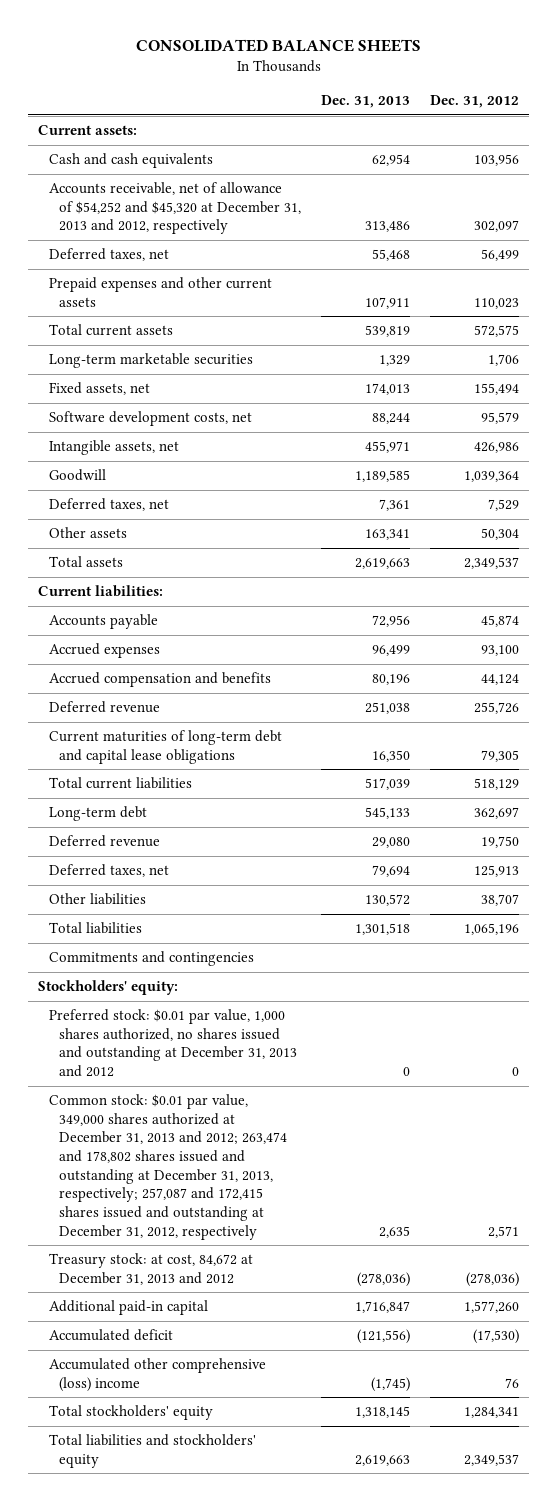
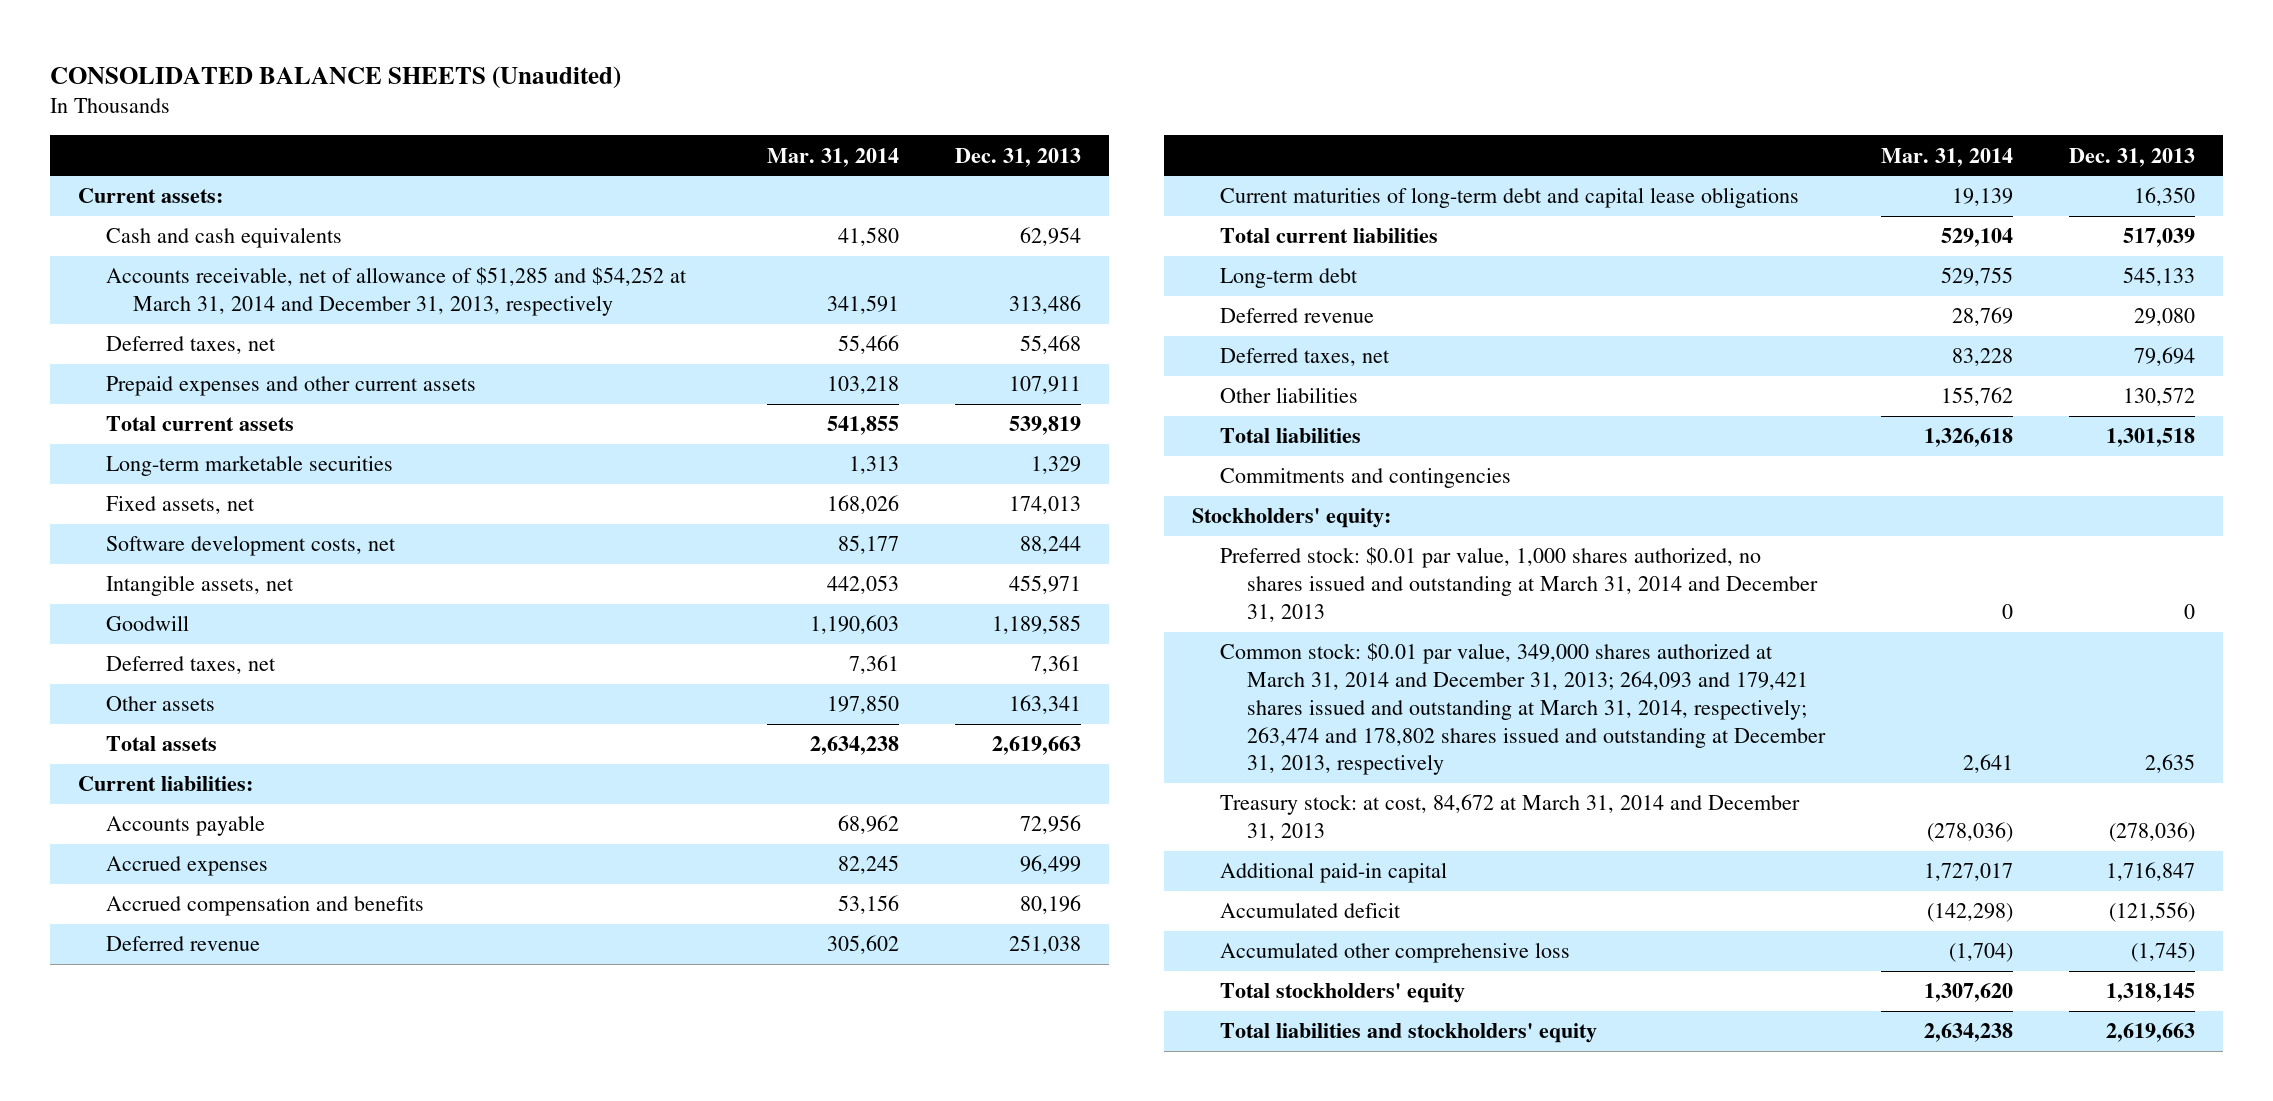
[135,38,421,52] CONSOLIDATED BALANCE SHEETS -> [49,65,621,89] CONSOLIDATED BALANCE SHEETS (Unaudited)
[430,95,520,109] Dec. 31, 2012 -> none
none -> [767,147,900,167] Mar. 31, 2014
[48,182,302,235] Accounts receivable, net of allowance of $54,252 and $45,320 at December 31, 2013 and 2012, respectively -> [105,267,687,317] Accounts receivable, net of allowance of $51,285 and $54,252 at March 31, 2014 and December 31, 2013, respectively
[48,1009,298,1078] Preferred stock: $0.01 par value, 1,000 shares authorized, no shares issued and outstanding at December 31, 2013 and 2012 -> [1219,547,1819,622] Preferred stock: $0.01 par value, 1,000 shares authorized, no shares issued and outstanding at March 31, 2014 and December 31, 2013
[48,1094,288,1240] Common stock: $0.01 par value, 349,000 shares authorized at December 31, 2013 and 2012; 263,474 and 178,802 shares issued and outstanding at December 31, 2013, respectively; 257,087 and 172,415 shares issued and outstanding at December 31, 2012, respectively -> [1219,643,1827,776] Common stock: $0.01 par value, 349,000 shares authorized at March 31, 2014 and December 31, 2013; 264,093 and 179,421 shares issued and outstanding at March 31, 2014, respectively; 263,474 and 178,802 shares issued and outstanding at December 31, 2013, respectively
[48,1253,253,1285] Treasury stock: at cost, 84,672 at December 31, 2013 and 2012 -> [1219,794,1800,842] Treasury stock: at cost, 84,672 at March 31, 2014 and December 31, 2013
[48,1358,266,1392] Accumulated other comprehensive (loss) income -> [1219,942,1570,964] Accumulated other comprehensive loss

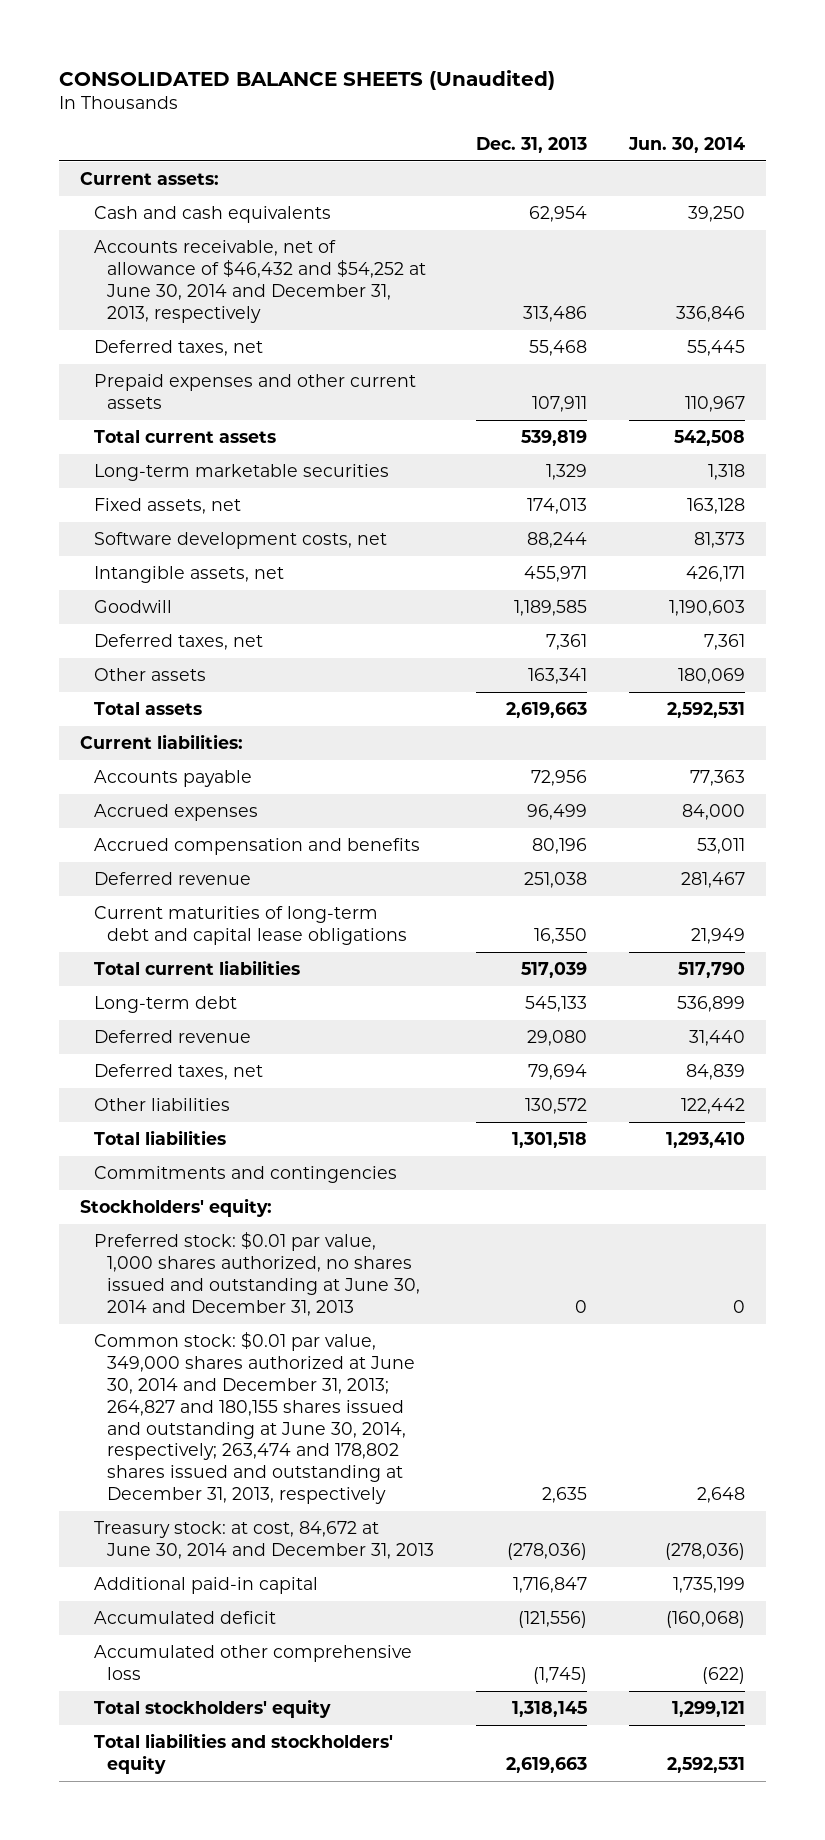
[767,147,900,167] Mar. 31, 2014 -> none
none -> [627,136,745,153] Jun. 30, 2014
[105,267,687,317] Accounts receivable, net of allowance of $51,285 and $54,252 at March 31, 2014 and December 31, 2013, respectively -> [93,240,427,323] Accounts receivable, net of allowance of $46,432 and $54,252 at June 30, 2014 and December 31, 2013, respectively
[1219,547,1819,622] Preferred stock: $0.01 par value, 1,000 shares authorized, no shares issued and outstanding at March 31, 2014 and December 31, 2013 -> [93,1232,421,1316] Preferred stock: $0.01 par value, 1,000 shares authorized, no shares issued and outstanding at June 30, 2014 and December 31, 2013
[1219,643,1827,776] Common stock: $0.01 par value, 349,000 shares authorized at March 31, 2014 and December 31, 2013; 264,093 and 179,421 shares issued and outstanding at March 31, 2014, respectively; 263,474 and 178,802 shares issued and outstanding at December 31, 2013, respectively -> [93,1332,416,1505] Common stock: $0.01 par value, 349,000 shares authorized at June 30, 2014 and December 31, 2013; 264,827 and 180,155 shares issued and outstanding at June 30, 2014, respectively; 263,474 and 178,802 shares issued and outstanding at December 31, 2013, respectively
[1219,794,1800,842] Treasury stock: at cost, 84,672 at March 31, 2014 and December 31, 2013 -> [93,1521,435,1560] Treasury stock: at cost, 84,672 at June 30, 2014 and December 31, 2013

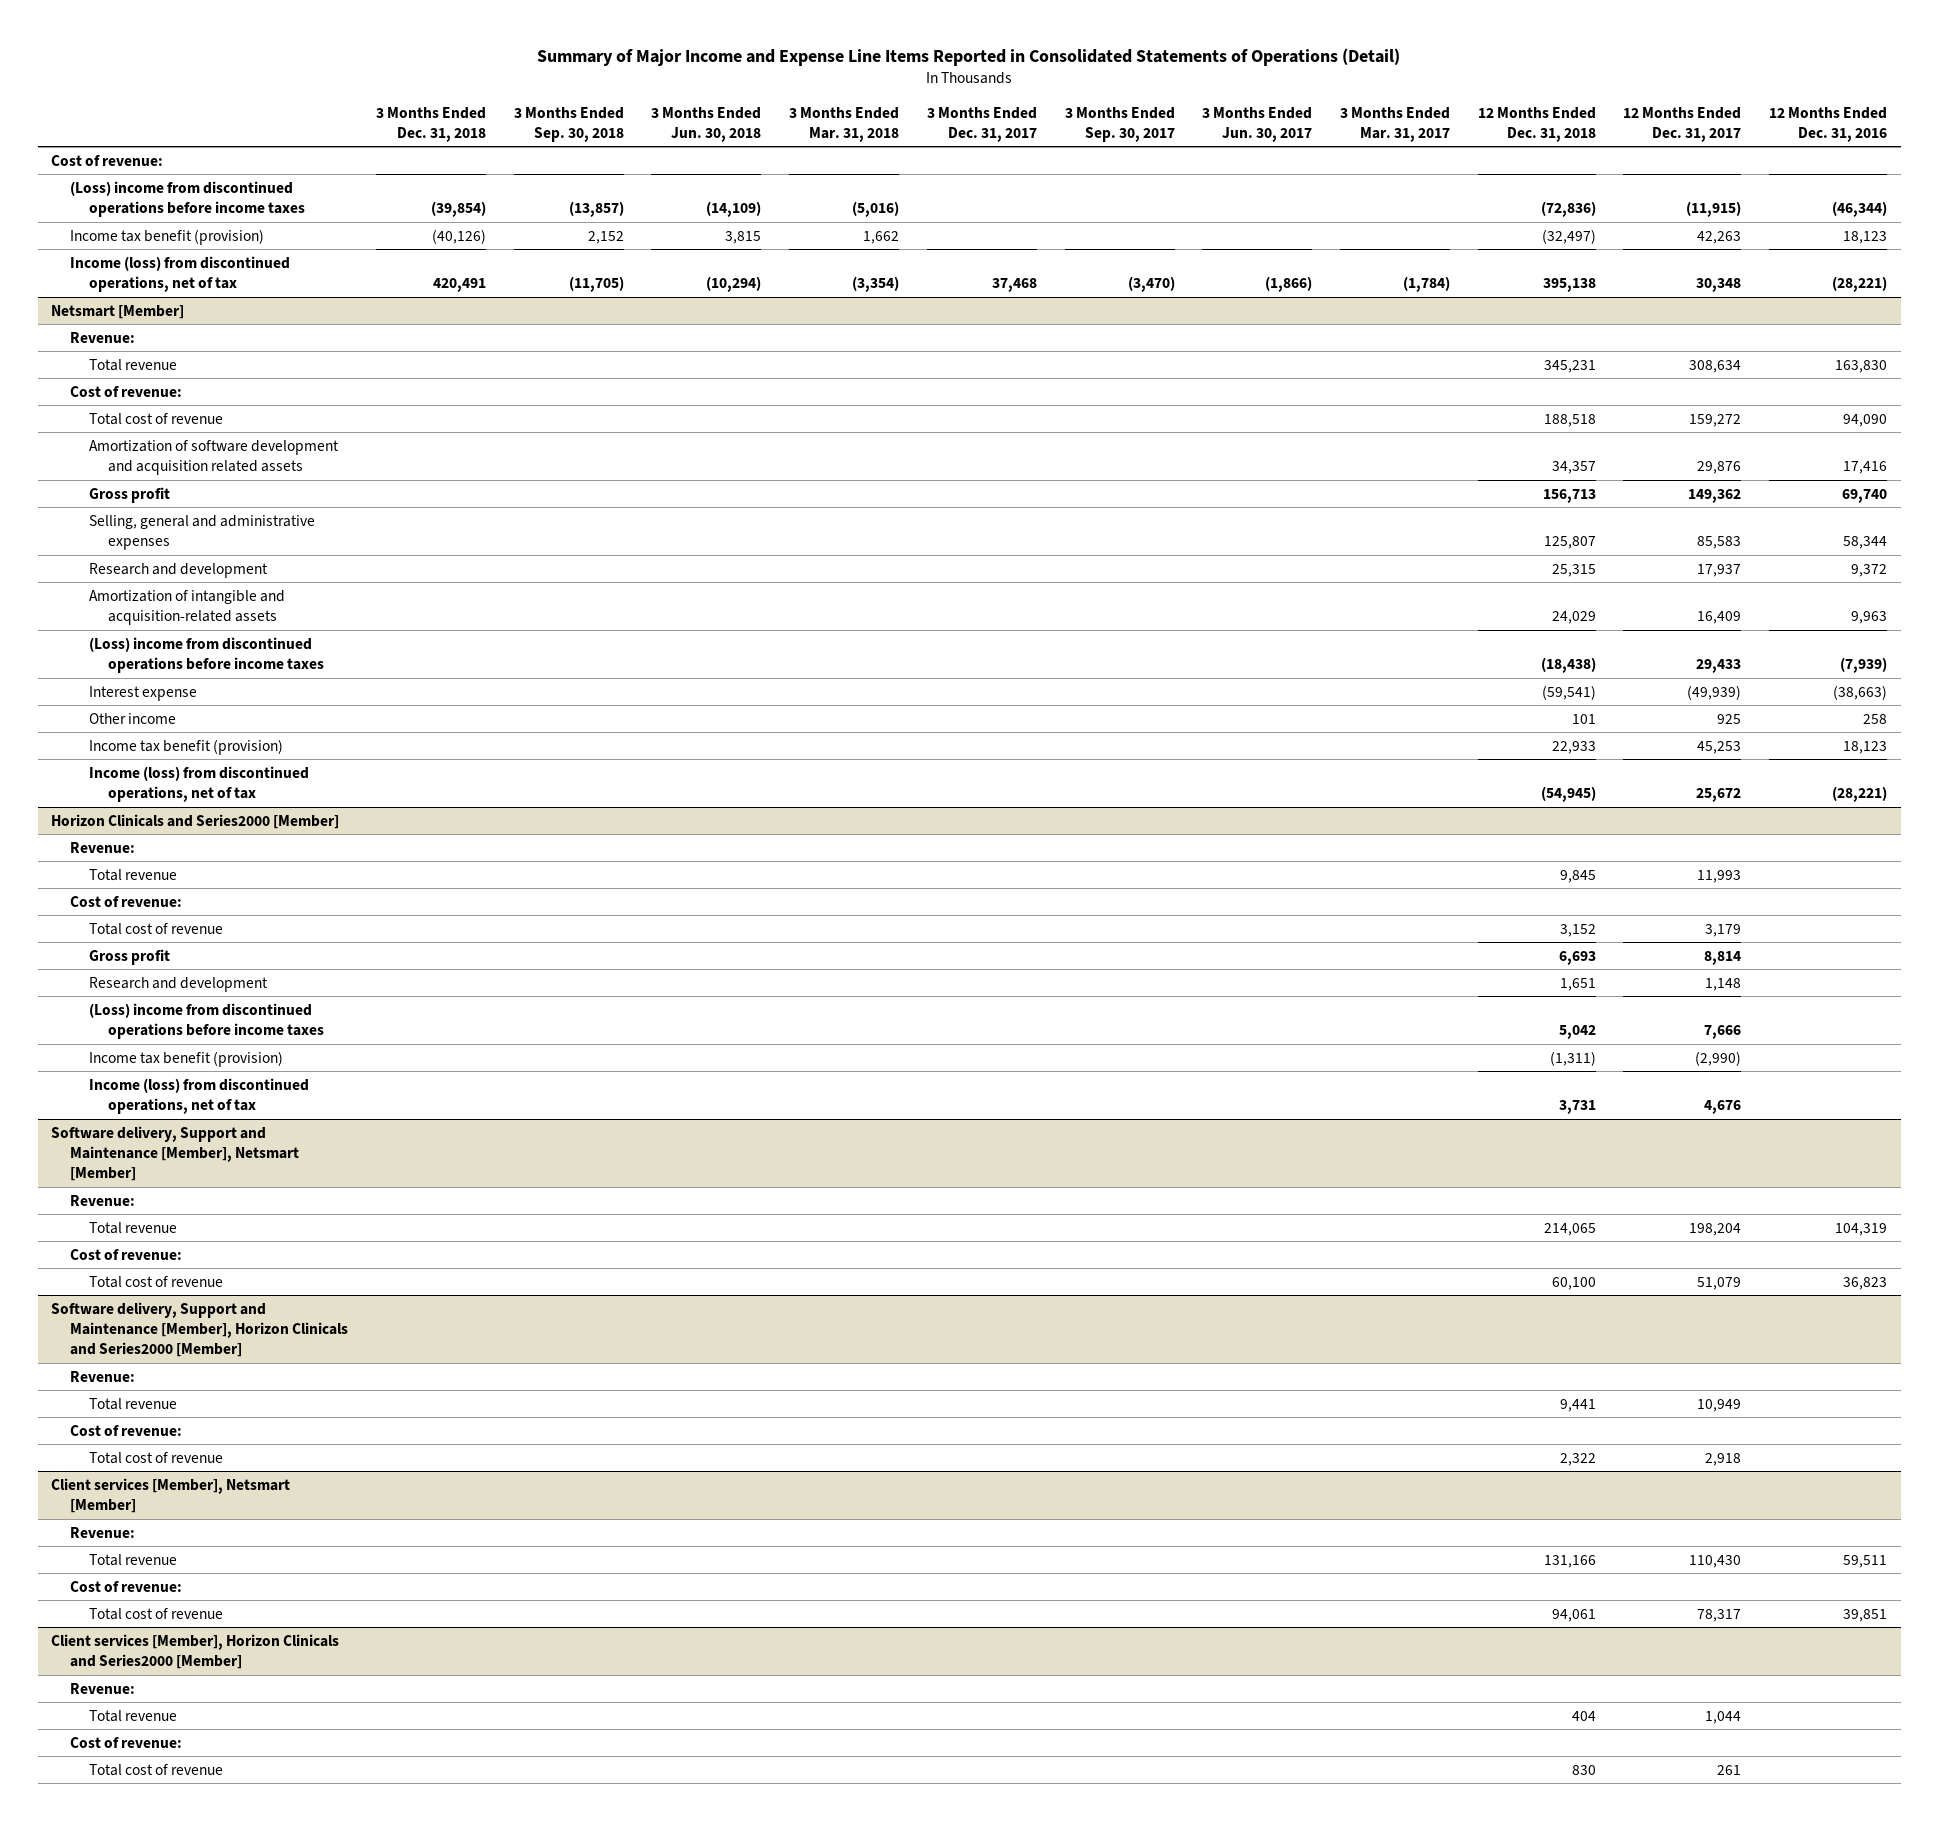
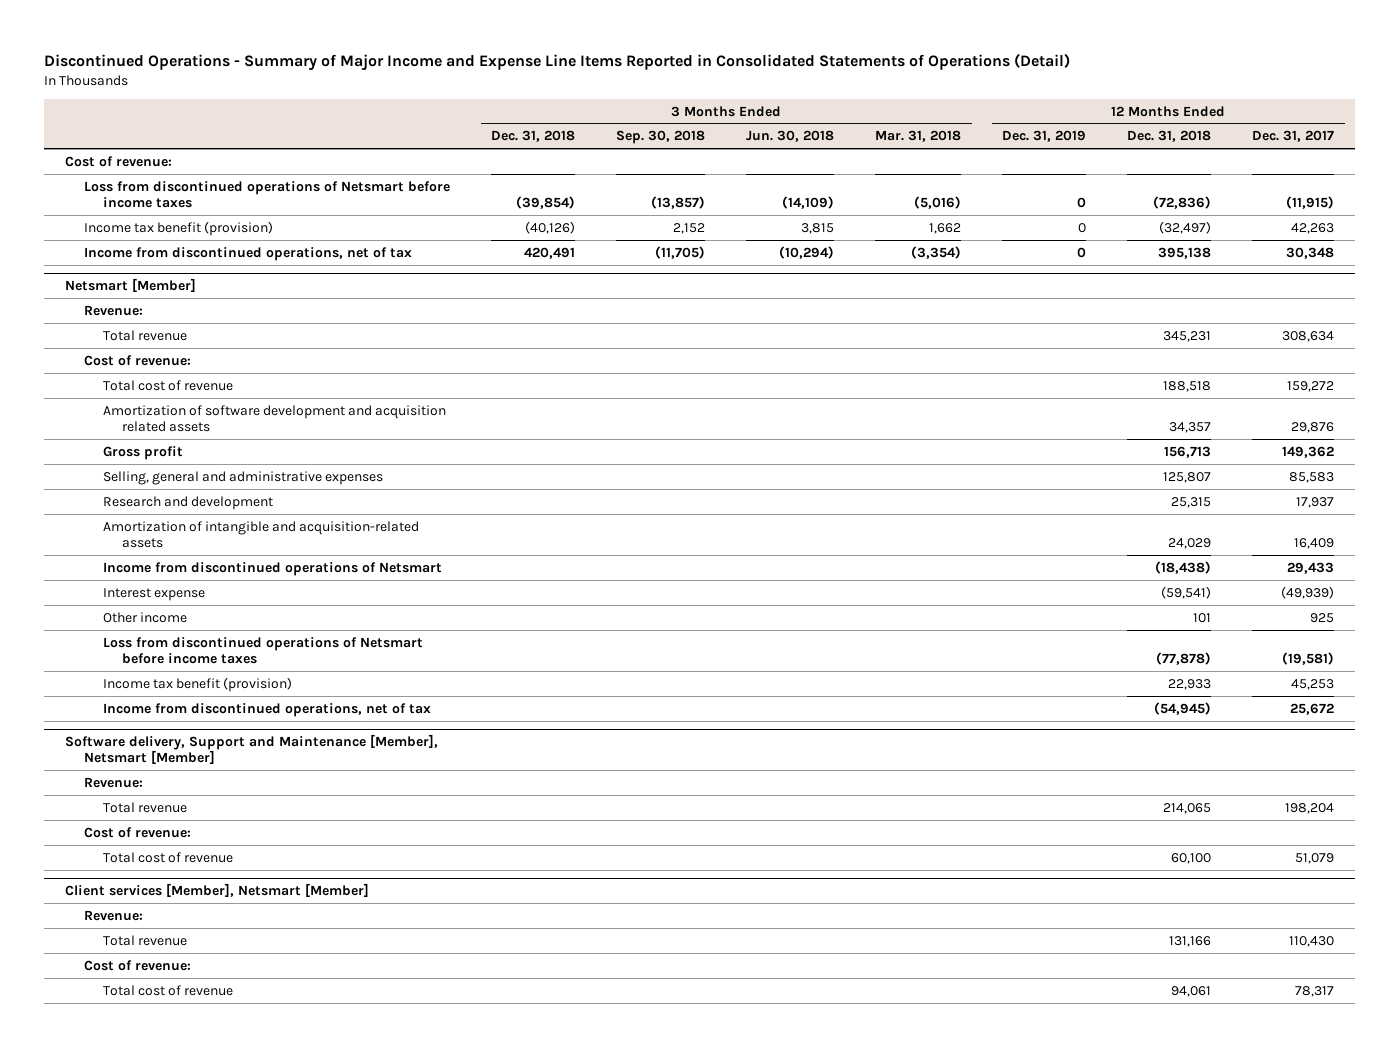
[537,47,1401,66] Summary of Major Income and Expense Line Items Reported in Consolidated Statements of Operations (Detail) -> [44,53,1071,72] Discontinued Operations - Summary of Major Income and Expense Line Items Reported in Consolidated Statements of Operations (Detail)
[926,106,1037,142] 3 Months Ended Dec. 31, 2017 -> none
[1064,106,1175,142] 3 Months Ended Sep. 30, 2017 -> none
[1202,106,1313,142] 3 Months Ended Jun. 30, 2017 -> none
[1339,106,1450,142] 3 Months Ended Mar. 31, 2017 -> none
[1769,106,1888,142] 12 Months Ended Dec. 31, 2016 -> none
none -> [1002,130,1087,143] Dec. 31, 2019
[70,180,306,218] (Loss) income from discontinued operations before income taxes -> [84,180,451,209] Loss from discontinued operations of Netsmart before income taxes
[70,255,291,293] Income (loss) from discontinued operations, net of tax -> [84,246,413,261] Income from discontinued operations, net of tax
[89,636,324,674] (Loss) income from discontinued operations before income taxes -> [103,561,443,576] Income from discontinued operations of Netsmart
none -> [103,636,424,665] Loss from discontinued operations of Netsmart before income taxes
[51,813,340,829] Horizon Clinicals and Series2000 [Member] -> none
[70,841,136,853] Revenue: -> none
[89,868,178,881] Total revenue -> none
[70,895,183,907] Cost of revenue: -> none
[89,922,224,935] Total cost of revenue -> none
[89,948,171,965] Gross profit -> none
[89,976,269,992] Research and development -> none
[89,1002,324,1040] (Loss) income from discontinued operations before income taxes -> none
[89,1050,284,1067] Income tax benefit (provision) -> none
[89,1077,310,1115] Income (loss) from discontinued operations, net of tax -> none
[89,765,310,803] Income (loss) from discontinued operations, net of tax -> [103,702,432,717] Income from discontinued operations, net of tax
[51,1301,349,1358] Software delivery, Support and Maintenance [Member], Horizon Clinicals and Series2000 [Member] -> none
[70,1370,136,1382] Revenue: -> none
[89,1397,178,1410] Total revenue -> none
[70,1424,183,1436] Cost of revenue: -> none
[89,1451,224,1464] Total cost of revenue -> none
[51,1633,340,1670] Client services [Member], Horizon Clinicals and Series2000 [Member] -> none
[70,1682,136,1694] Revenue: -> none
[89,1709,178,1722] Total revenue -> none
[70,1736,183,1748] Cost of revenue: -> none
[89,1763,224,1776] Total cost of revenue -> none

